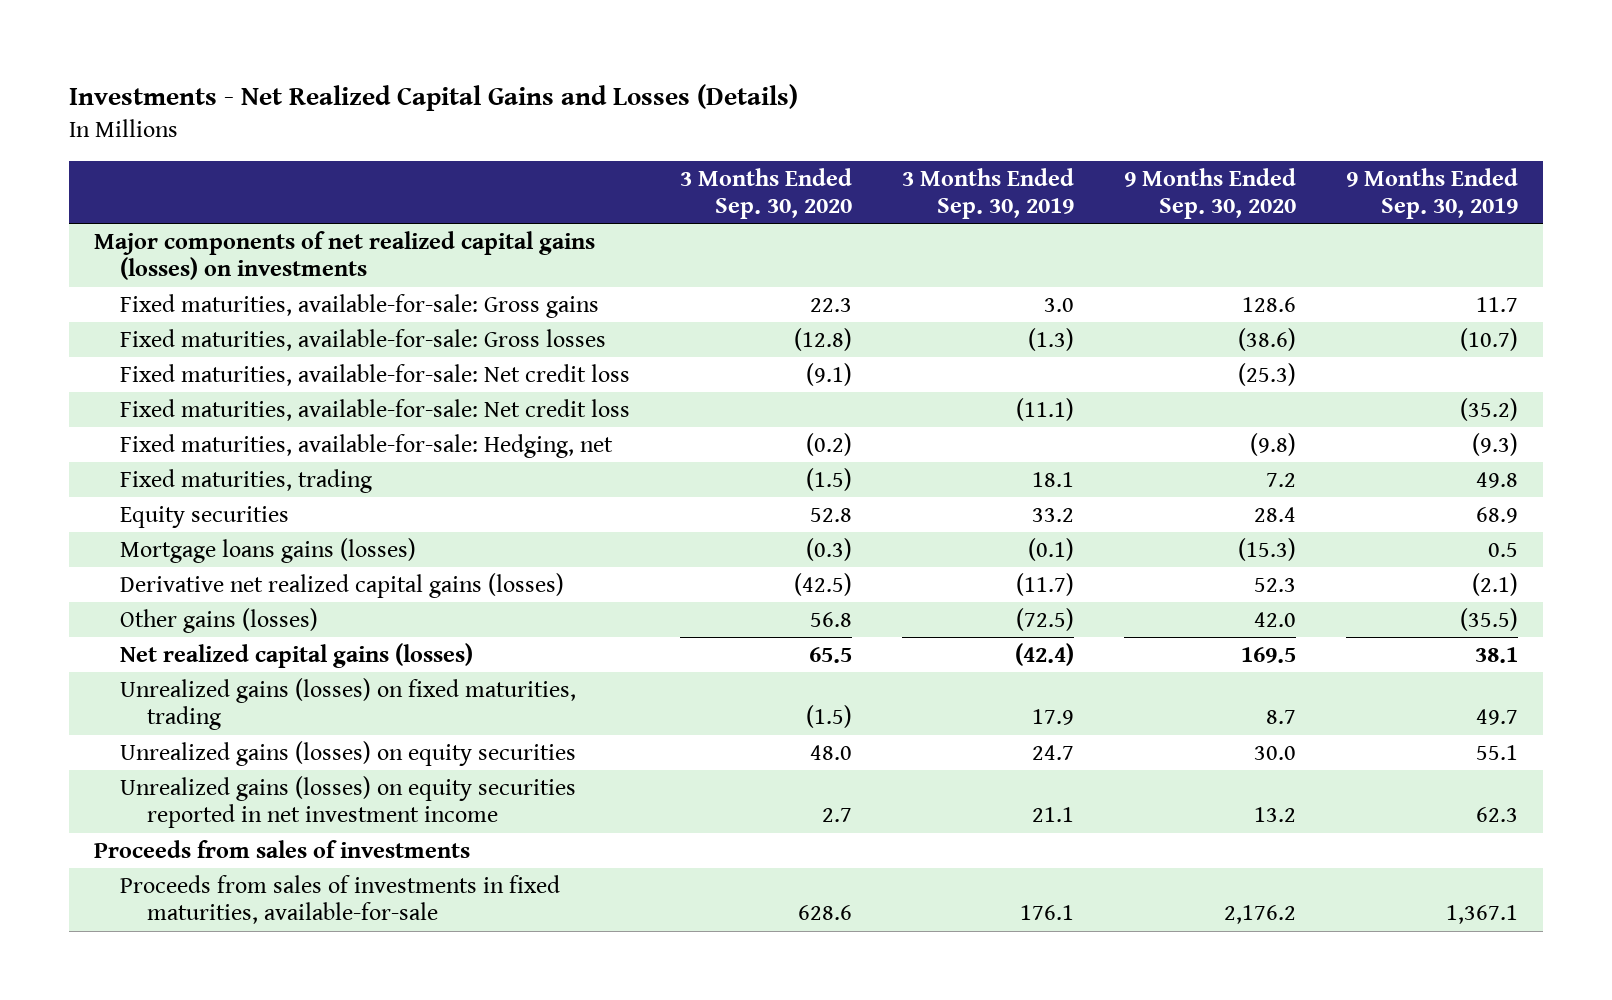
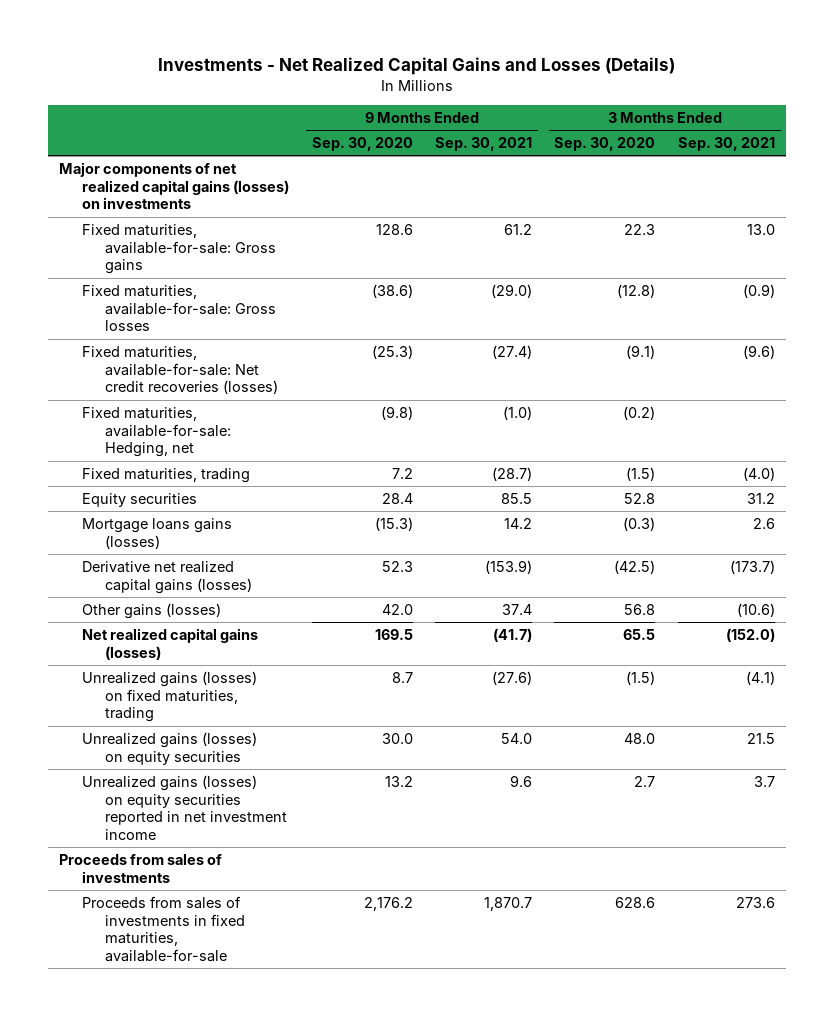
[902,167,1075,219] 3 Months Ended Sep. 30, 2019 -> none
[1345,167,1518,219] 9 Months Ended Sep. 30, 2019 -> none
none -> [435,137,533,152] Sep. 30, 2021
none -> [677,137,775,152] Sep. 30, 2021
[120,399,631,422] Fixed maturities, available-for-sale: Net credit loss -> none
[120,364,631,387] Fixed maturities, available-for-sale: Net credit loss -> [82,345,278,395] Fixed maturities, available-for-sale: Net credit recoveries (losses)

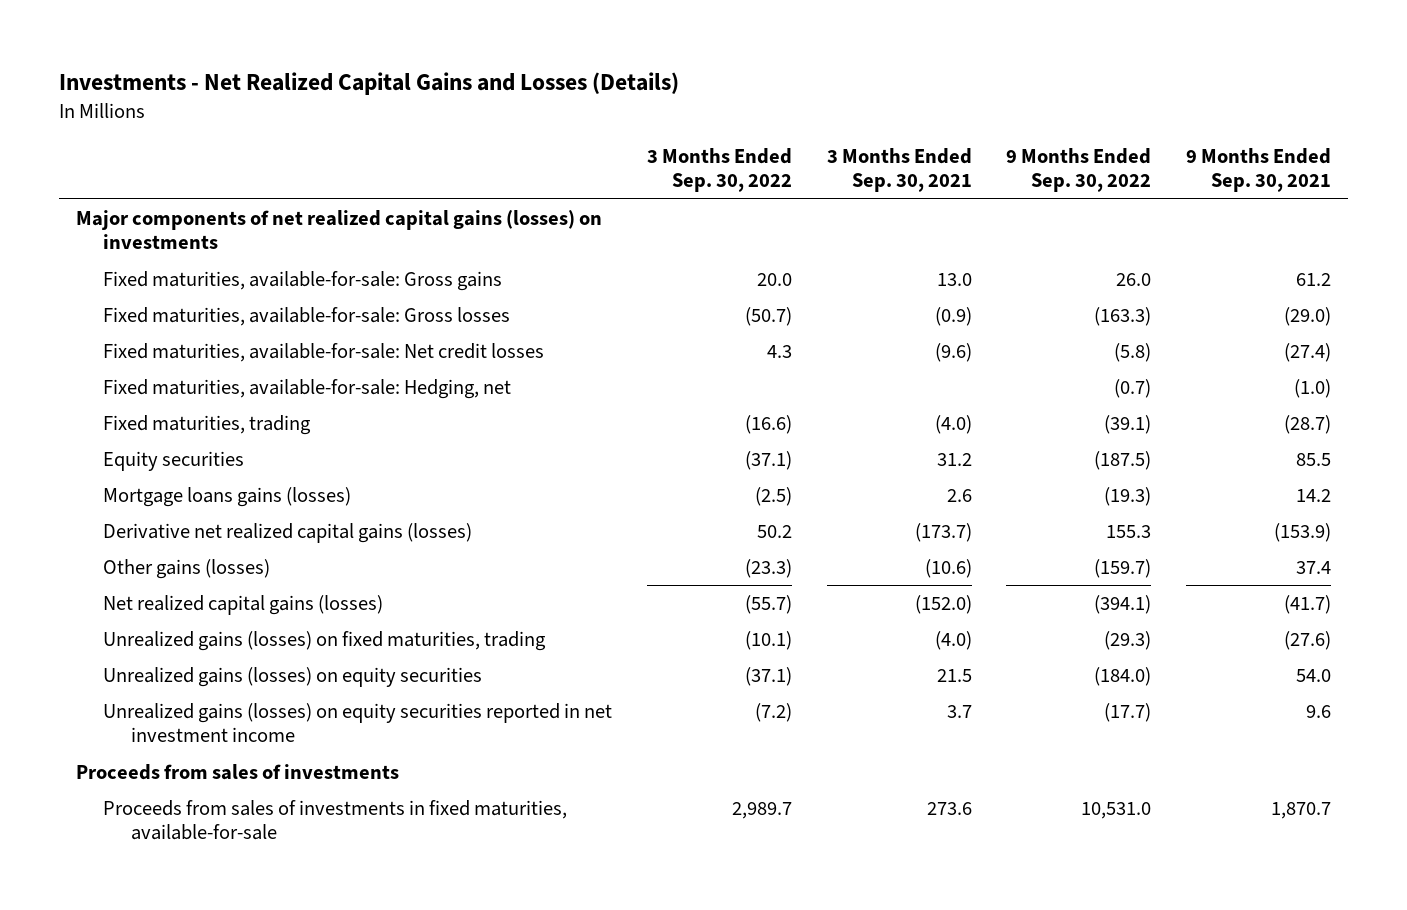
[311,137,413,152] Sep. 30, 2020 -> none
[554,137,656,152] Sep. 30, 2020 -> none
none -> [647,148,793,193] 3 Months Ended Sep. 30, 2022
none -> [1006,148,1152,193] 9 Months Ended Sep. 30, 2022
[82,345,278,395] Fixed maturities, available-for-sale: Net credit recoveries (losses) -> [103,342,545,362] Fixed maturities, available-for-sale: Net credit losses
[745,670,775,685] (4.1) -> [934,630,972,650] (4.0)

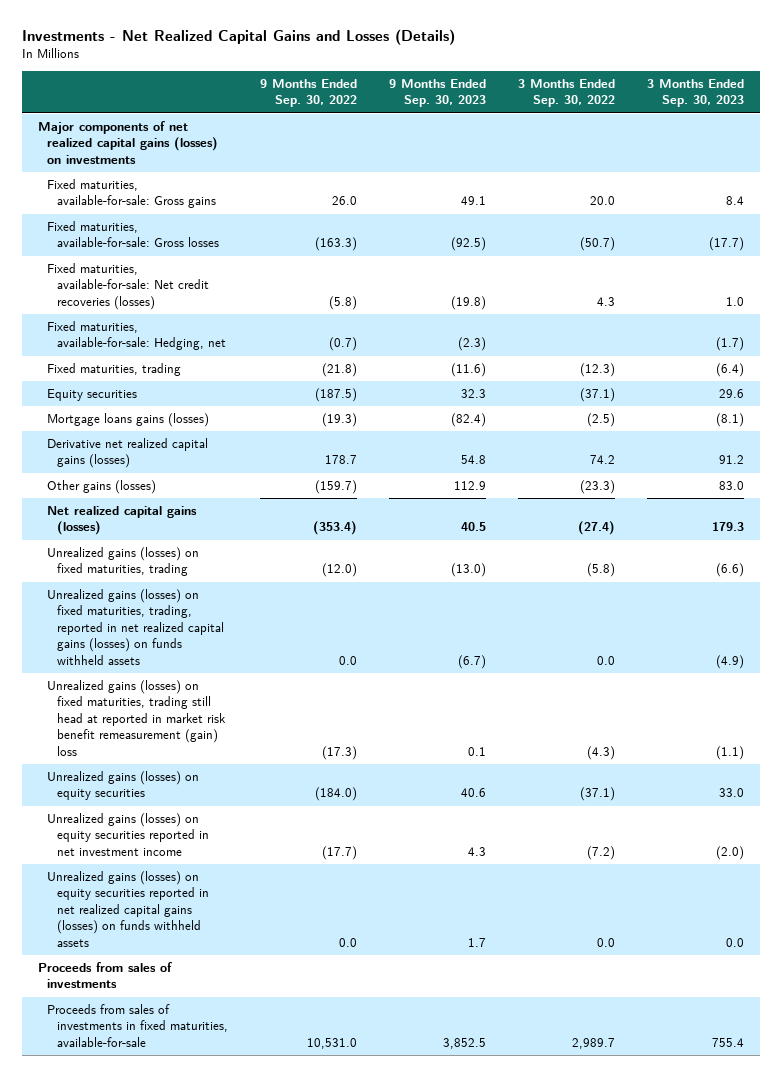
[826,148,972,193] 3 Months Ended Sep. 30, 2021 -> none
[1185,148,1331,193] 9 Months Ended Sep. 30, 2021 -> none
none -> [388,79,486,108] 9 Months Ended Sep. 30, 2023
none -> [647,79,745,108] 3 Months Ended Sep. 30, 2023
[103,342,545,362] Fixed maturities, available-for-sale: Net credit losses -> [47,263,209,310] Fixed maturities, available-for-sale: Net credit recoveries (losses)
[745,414,793,434] (16.6) -> [580,363,616,378] (12.3)
[1104,414,1152,434] (39.1) -> [321,363,357,378] (21.8)
[757,524,793,538] 50.2 -> [590,455,616,465] 74.2
[1106,524,1152,538] 155.3 -> [324,455,357,465] 178.7
[745,594,793,614] (55.7) -> [578,521,616,536] (27.4)
[1094,594,1152,614] (394.1) -> [312,521,357,536] (353.4)
[745,630,793,650] (10.1) -> [587,563,616,578] (5.8)
[1104,630,1152,650] (29.3) -> [321,563,357,578] (12.0)
none -> [47,589,224,665] Unrealized gains (losses) on fixed maturities, trading, reported in net realized capital gains (losses) on funds withheld assets
none -> [47,680,226,756] Unrealized gains (losses) on fixed maturities, trading still head at reported in market risk benefit remeasurement (gain) loss
none -> [47,871,209,947] Unrealized gains (losses) on equity securities reported in net realized capital gains (losses) on funds withheld assets

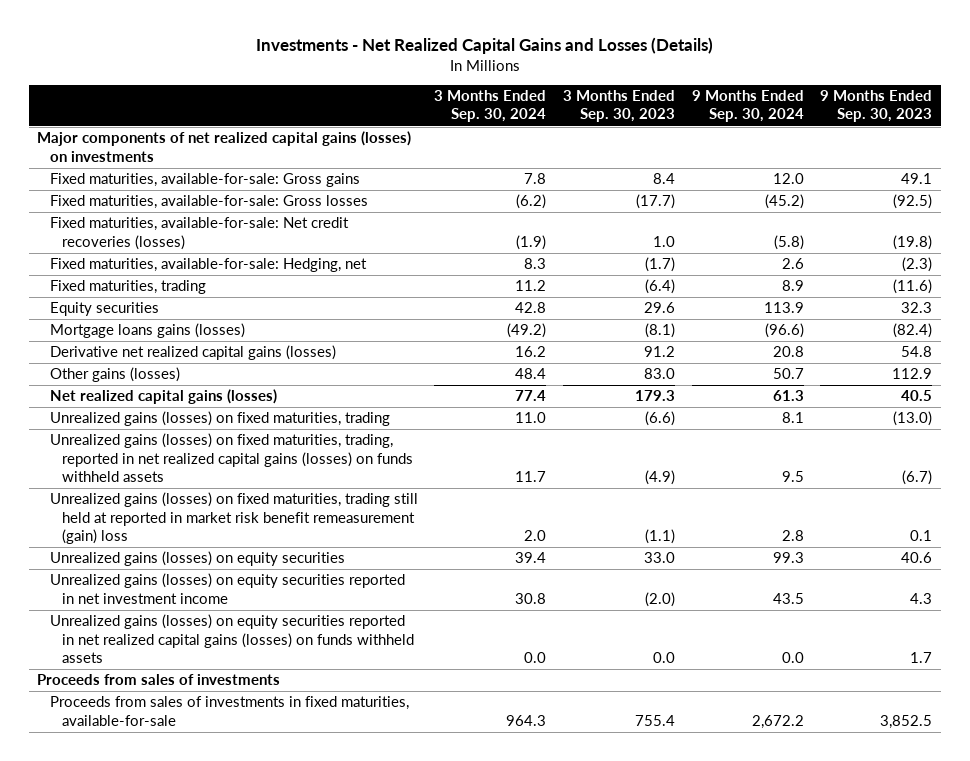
[259,79,357,108] 9 Months Ended Sep. 30, 2022 -> none
[518,79,616,108] 3 Months Ended Sep. 30, 2022 -> none
none -> [434,90,547,123] 3 Months Ended Sep. 30, 2024
none -> [691,90,804,123] 9 Months Ended Sep. 30, 2024
[47,680,226,756] Unrealized gains (losses) on fixed maturities, trading still head at reported in market risk benefit remeasurement (gain) loss -> [49,492,418,544] Unrealized gains (losses) on fixed maturities, trading still held at reported in market risk benefit remeasurement (gain) loss

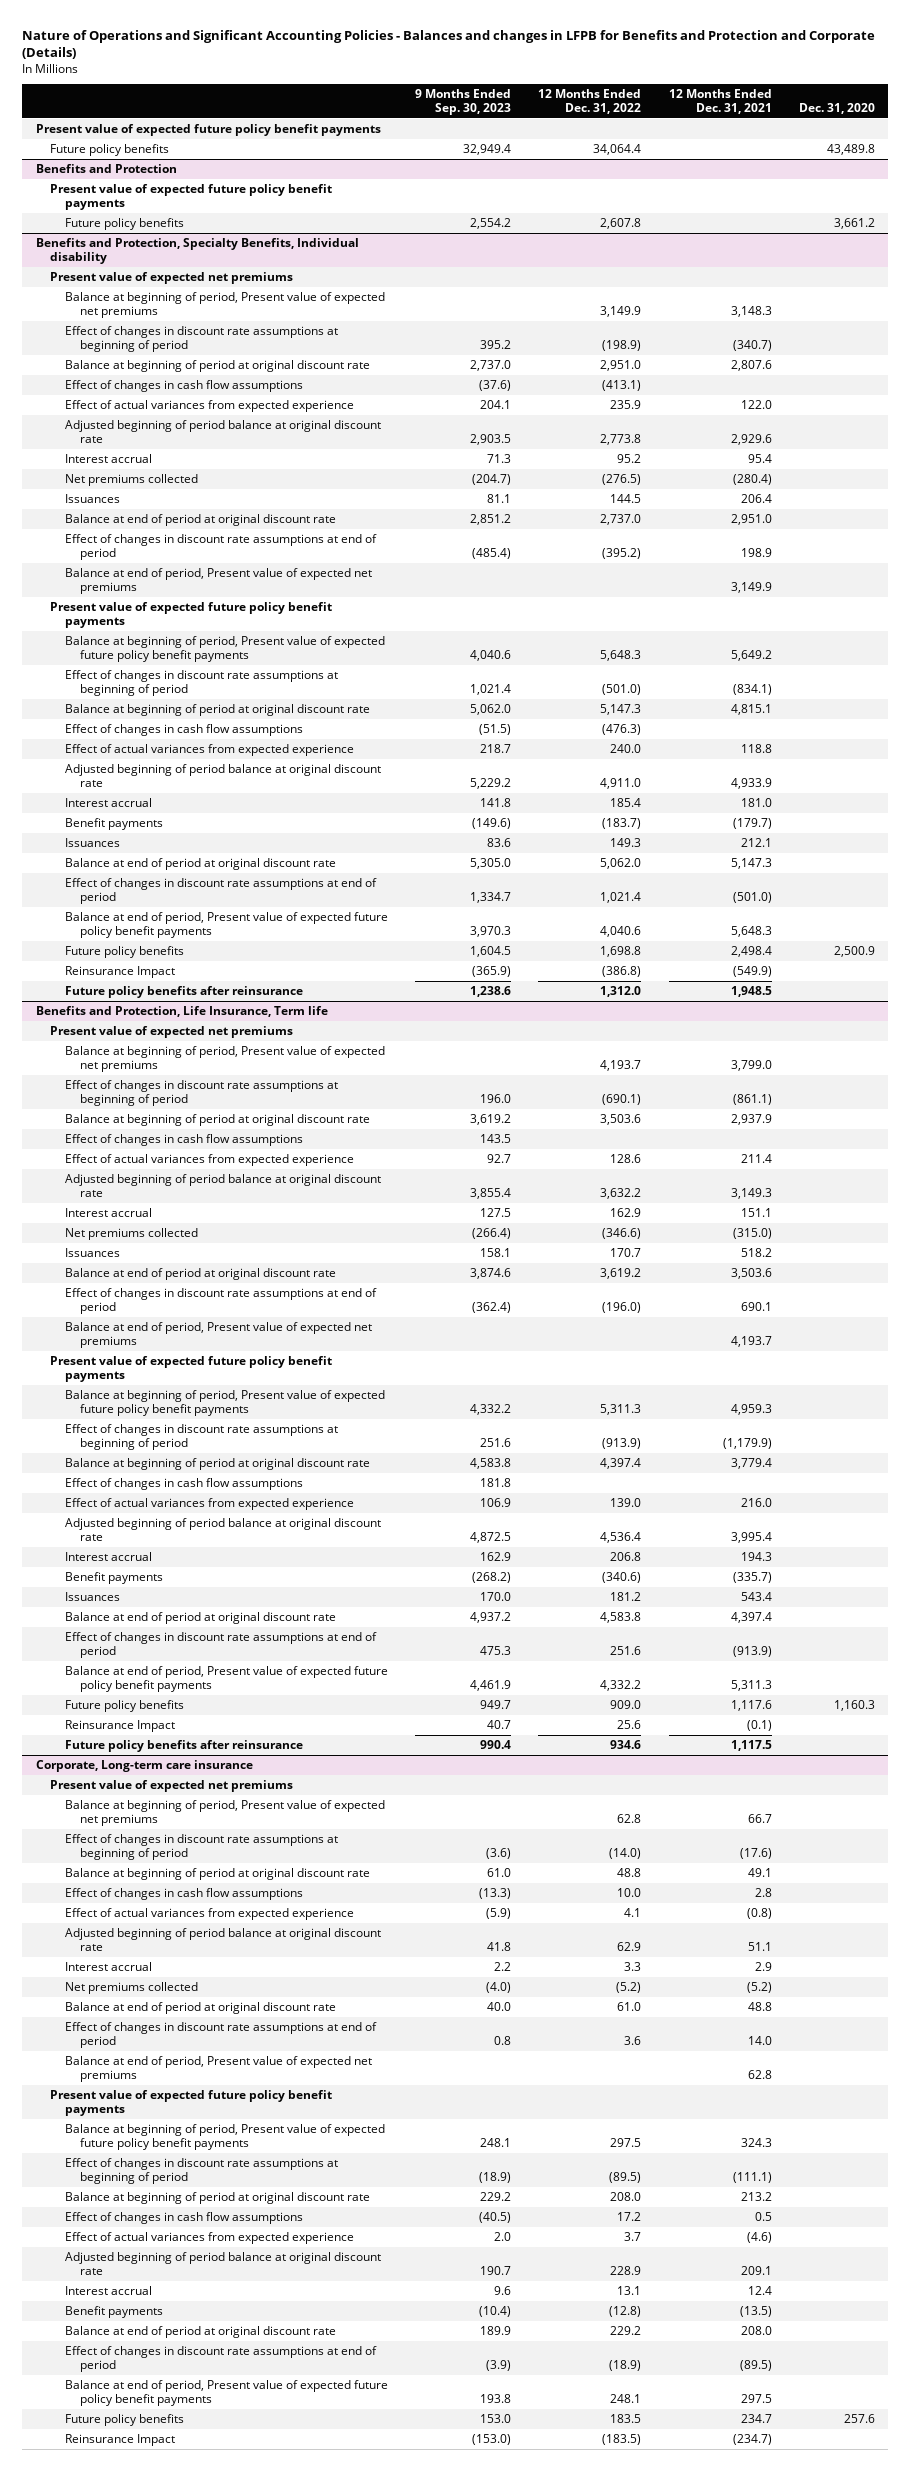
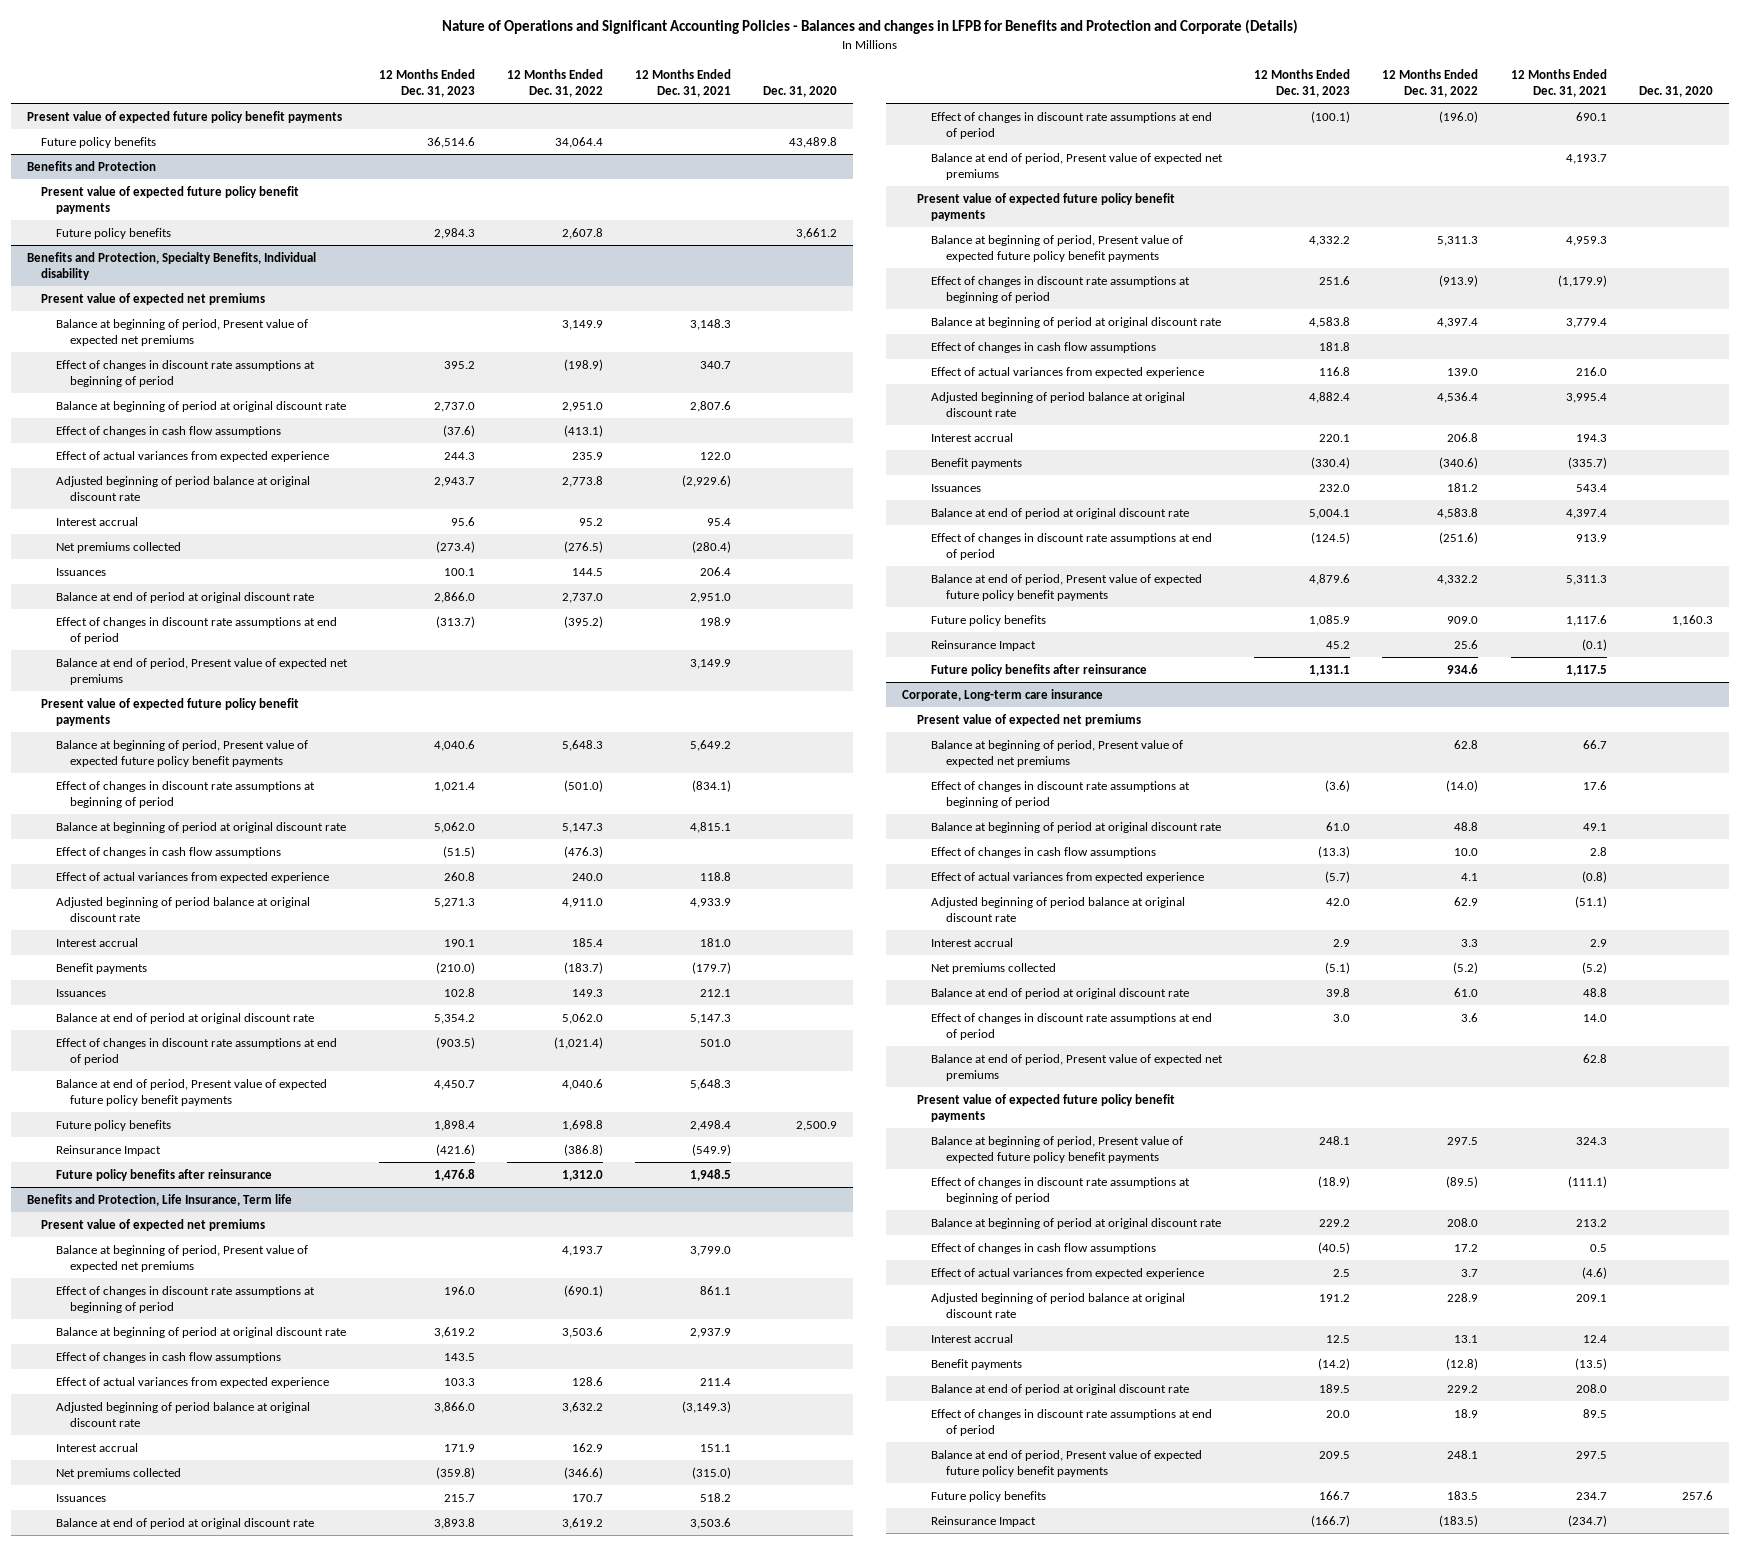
[415,88,512,115] 9 Months Ended Sep. 30, 2023 -> none
none -> [378,69,475,98] 12 Months Ended Dec. 31, 2023
[732,339,772,351] (340.7) -> [700,360,732,369] 340.7
[730,433,772,445] 2,929.6 -> [682,474,732,487] (2,929.6)
[600,891,642,903] 1,021.4 -> [553,1036,603,1049] (1,021.4)
[732,891,772,903] (501.0) -> [700,1038,732,1047] 501.0
[732,1093,772,1105] (861.1) -> [700,1285,732,1295] 861.1
[730,1187,772,1199] 3,149.3 -> [682,1400,732,1413] (3,149.3)
[610,1645,642,1655] 251.6 -> [1439,531,1479,544] (251.6)
[732,1645,772,1657] (913.9) -> [1575,533,1607,542] 913.9
[739,1847,772,1859] (17.6) -> [1582,780,1607,790] 17.6
[747,1941,772,1951] 51.1 -> [1574,895,1607,908] (51.1)
[609,2359,642,2371] (18.9) -> [1454,1408,1479,1418] 18.9
[739,2359,772,2371] (89.5) -> [1582,1408,1607,1418] 89.5

